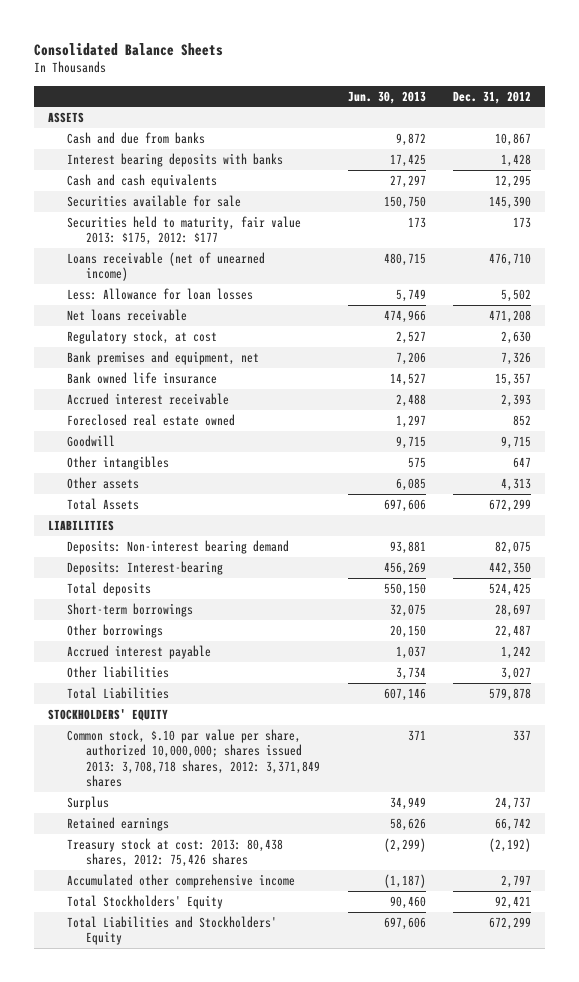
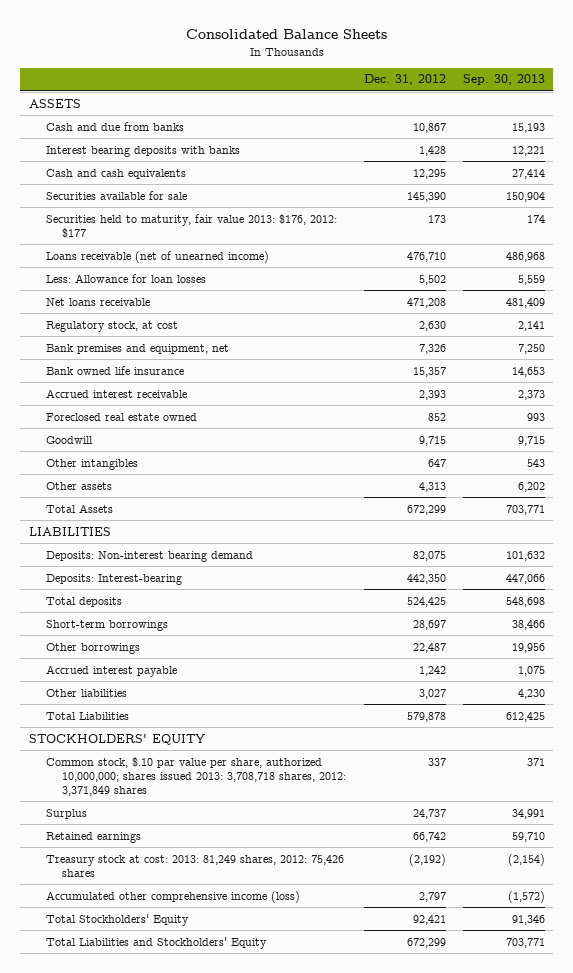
[347,90,426,104] Jun. 30, 2013 -> none
none -> [462,74,545,86] Sep. 30, 2013
[66,215,301,246] Securities held to maturity, fair value 2013: $175, 2012: $177 -> [45,213,337,238] Securities held to maturity, fair value 2013: $176, 2012: $177
[66,837,283,868] Treasury stock at cost: 2013: 80,438 shares, 2012: 75,426 shares -> [45,854,344,877] Treasury stock at cost: 2013: 81,249 shares, 2012: 75,426 shares
[66,873,295,888] Accumulated other comprehensive income -> [45,890,300,903] Accumulated other comprehensive income (loss)

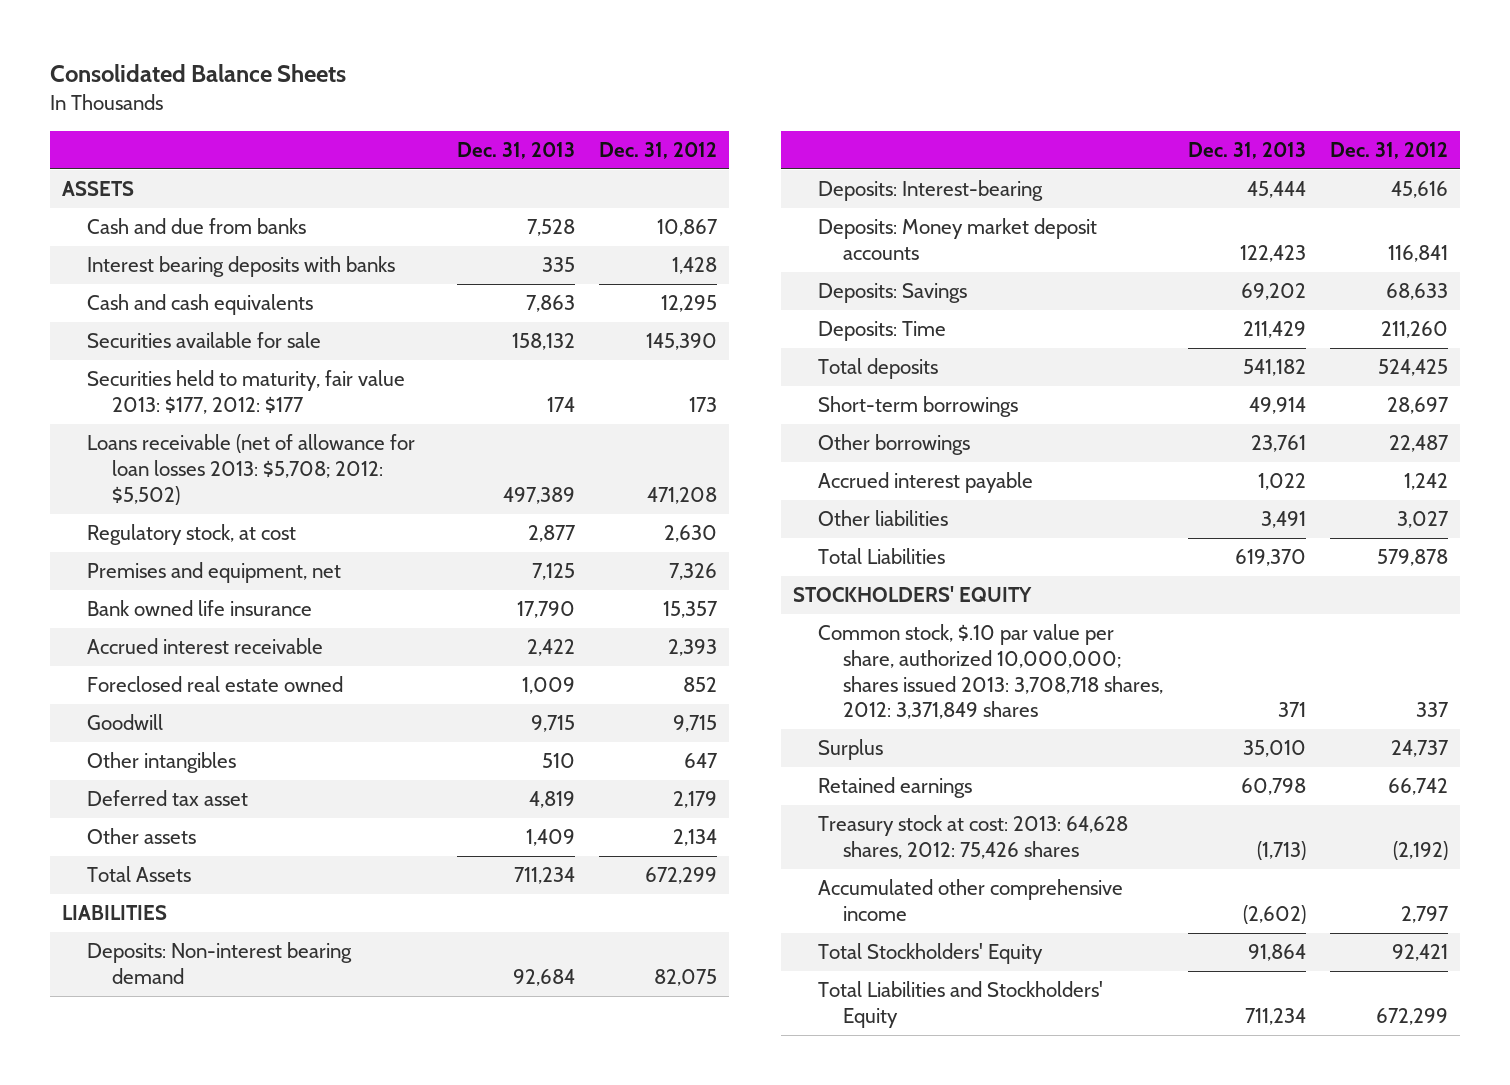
[462,74,545,86] Sep. 30, 2013 -> none
none -> [456,142,575,160] Dec. 31, 2013
[45,250,269,263] Loans receivable (net of unearned income) -> none
[45,273,206,283] Less: Allowance for loan losses -> none
[45,213,337,238] Securities held to maturity, fair value 2013: $176, 2012: $177 -> [87,370,406,415] Securities held to maturity, fair value 2013: $177, 2012: $177
[45,297,150,306] Net loans receivable -> [87,434,416,505] Loans receivable (net of allowance for loan losses 2013: $5,708; 2012: $5,502)
[45,343,229,354] Bank premises and equipment, net -> [87,562,342,584] Premises and equipment, net
none -> [87,790,249,807] Deferred tax asset
[418,481,446,492] 4,313 -> [672,829,717,847] 2,134
[406,573,446,584] 442,350 -> [1391,181,1449,199] 45,616
none -> [818,218,1098,261] Deposits: Money market deposit accounts
none -> [818,283,968,304] Deposits: Savings
none -> [818,321,947,342] Deposits: Time
[45,854,344,877] Treasury stock at cost: 2013: 81,249 shares, 2012: 75,426 shares -> [818,815,1129,860] Treasury stock at cost: 2013: 64,628 shares, 2012: 75,426 shares
[45,890,300,903] Accumulated other comprehensive income (loss) -> [818,879,1124,922] Accumulated other comprehensive income

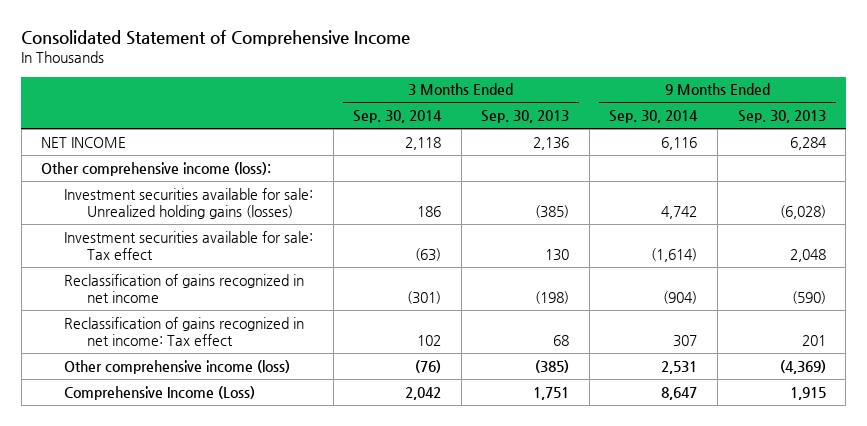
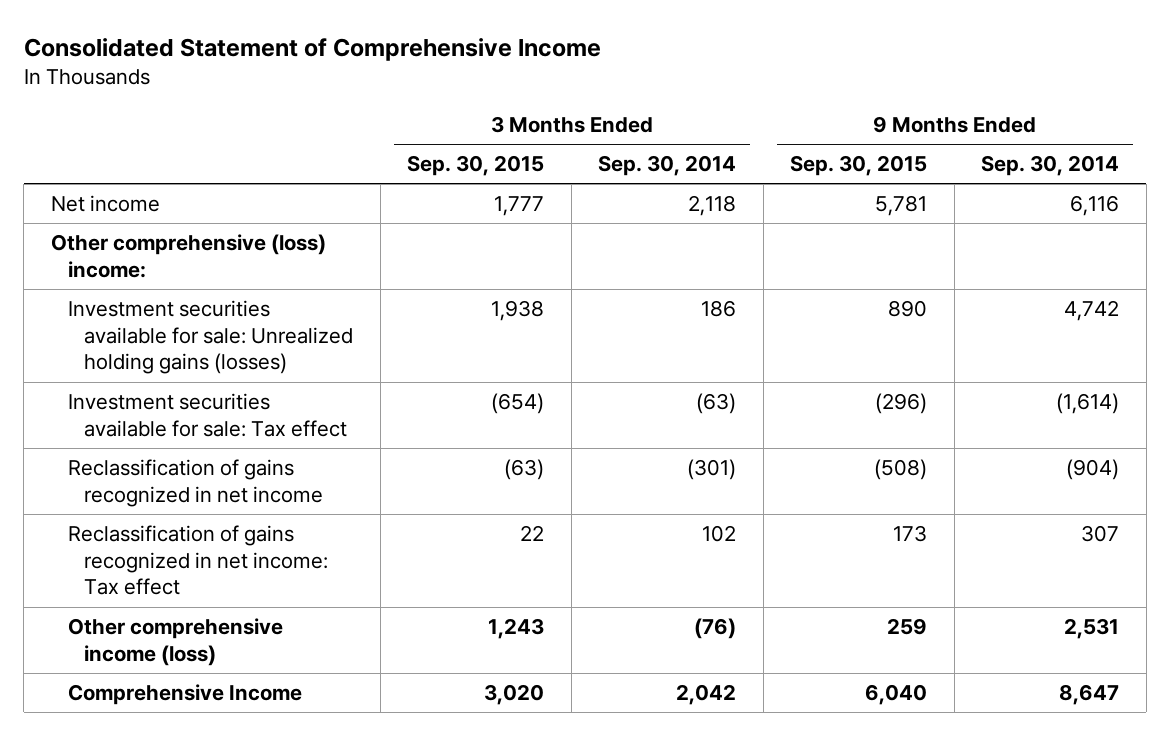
[481,110,570,124] Sep. 30, 2013 -> none
[737,110,826,124] Sep. 30, 2013 -> none
none -> [407,155,545,177] Sep. 30, 2015
none -> [790,155,928,177] Sep. 30, 2015
[41,136,127,148] NET INCOME -> [50,194,160,212] Net income
[41,161,272,176] Other comprehensive income (loss): -> [50,233,326,278] Other comprehensive (loss) income:
[63,385,255,400] Comprehensive Income (Loss) -> [67,683,302,705] Comprehensive Income

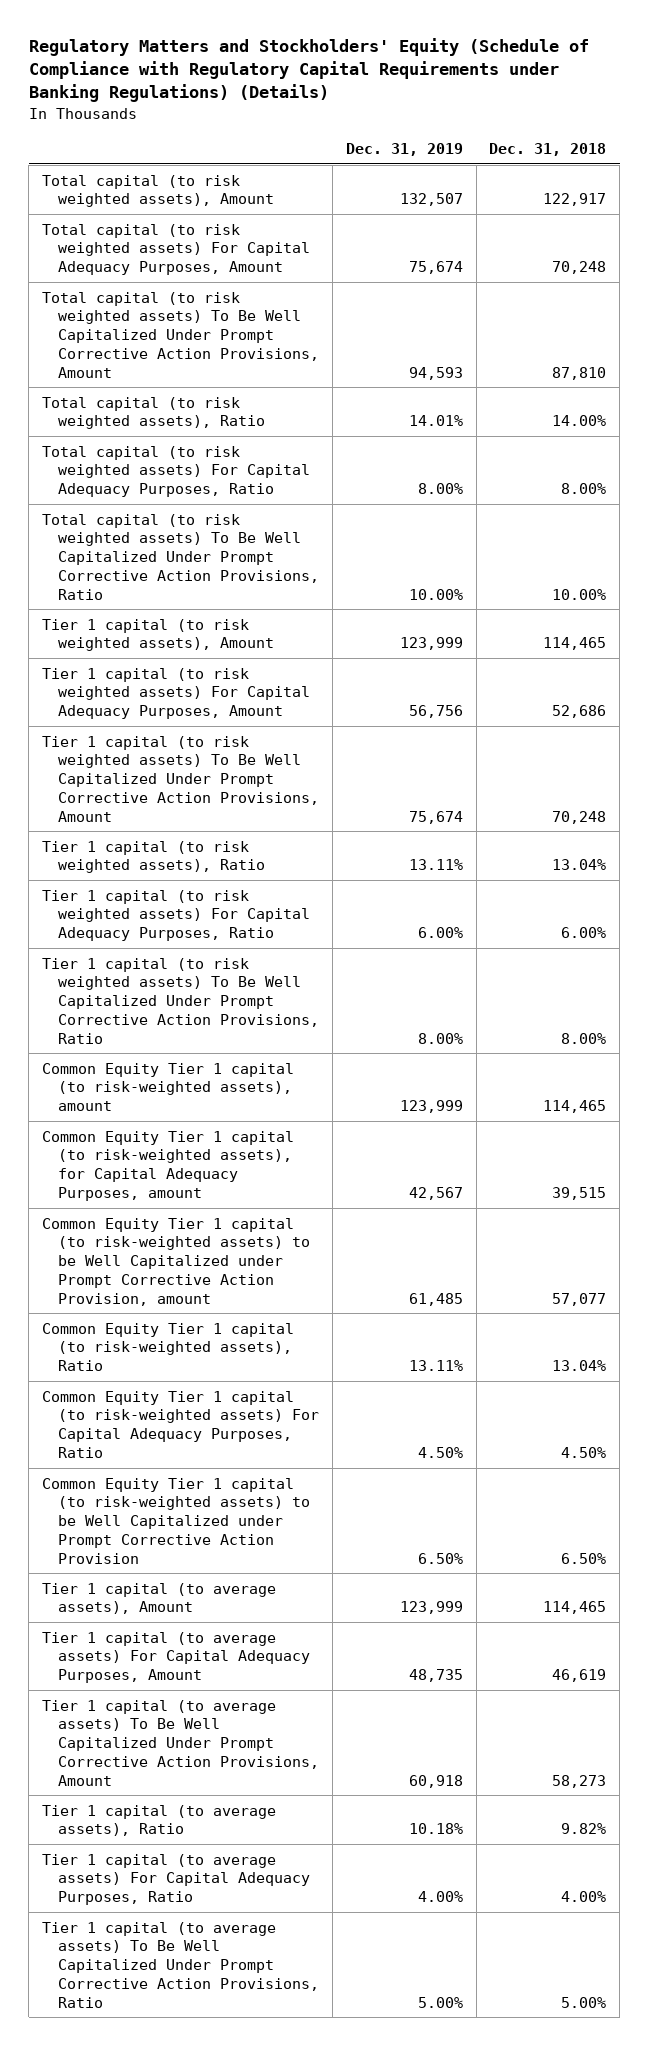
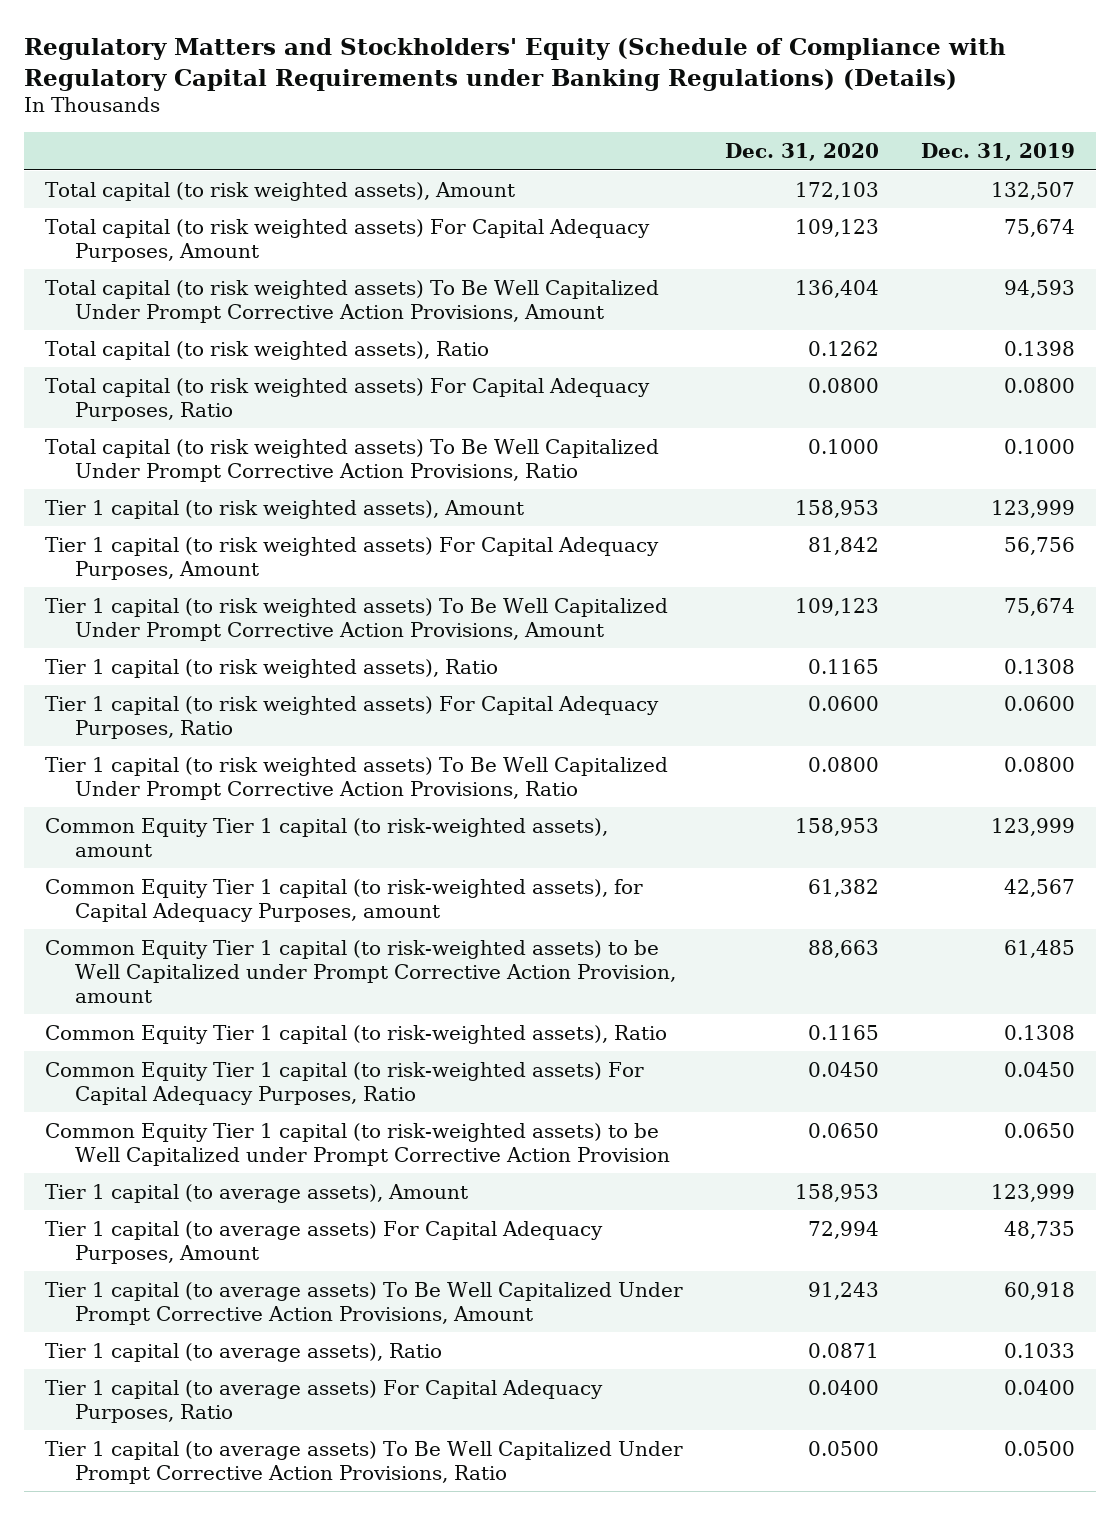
[489,143,607,157] Dec. 31, 2018 -> none
none -> [724,143,879,162] Dec. 31, 2020
[408,415,463,427] 14.01% -> [1003,340,1075,356] 0.1398
[417,483,463,495] 8.00% -> [1003,377,1075,393] 0.0800
[408,588,463,600] 10.00% -> [1003,438,1075,454] 0.1000
[408,859,463,871] 13.11% -> [1003,658,1075,674] 0.1308
[417,927,463,939] 6.00% -> [1003,695,1075,711] 0.0600
[417,1032,463,1044] 8.00% -> [1003,756,1075,772] 0.0800
[408,1360,463,1372] 13.11% -> [1003,1024,1075,1040] 0.1308
[417,1446,463,1458] 4.50% -> [1003,1061,1075,1077] 0.0450
[417,1552,463,1564] 6.50% -> [1003,1122,1075,1138] 0.0650
[408,1823,463,1835] 10.18% -> [1003,1342,1075,1358] 0.1033
[417,1891,463,1903] 4.00% -> [1003,1379,1075,1395] 0.0400
[417,1996,463,2008] 5.00% -> [1003,1440,1075,1456] 0.0500

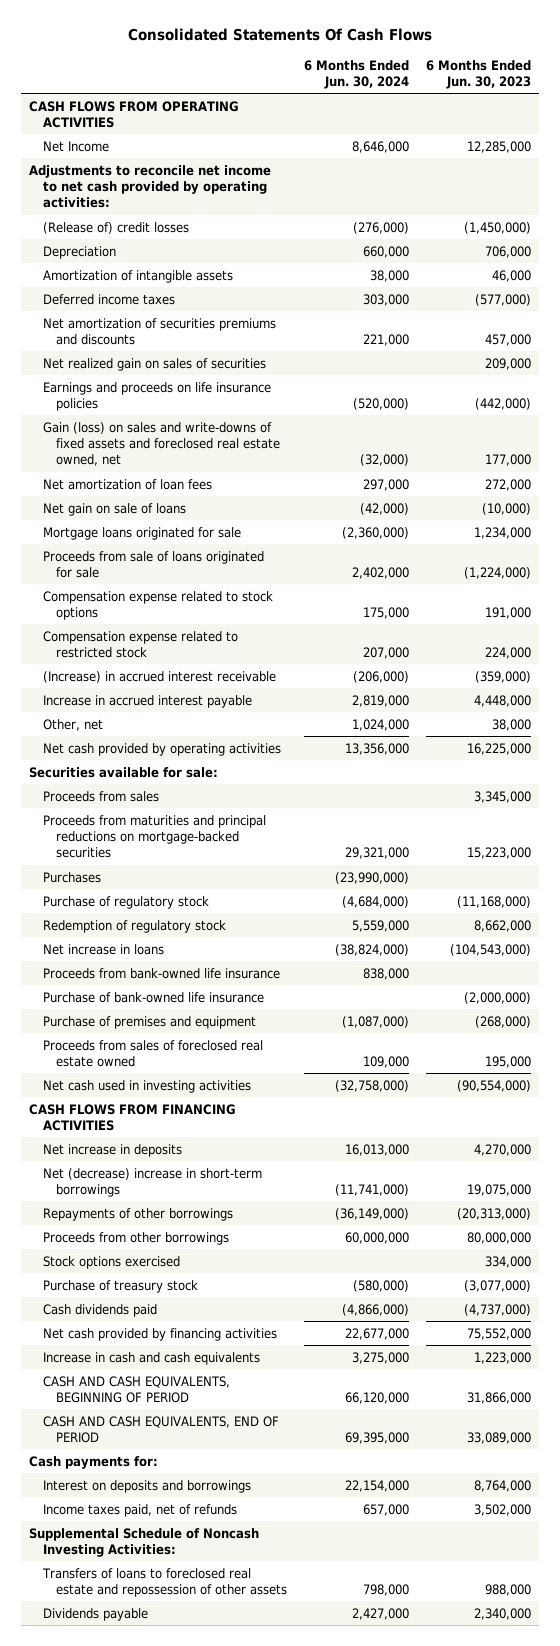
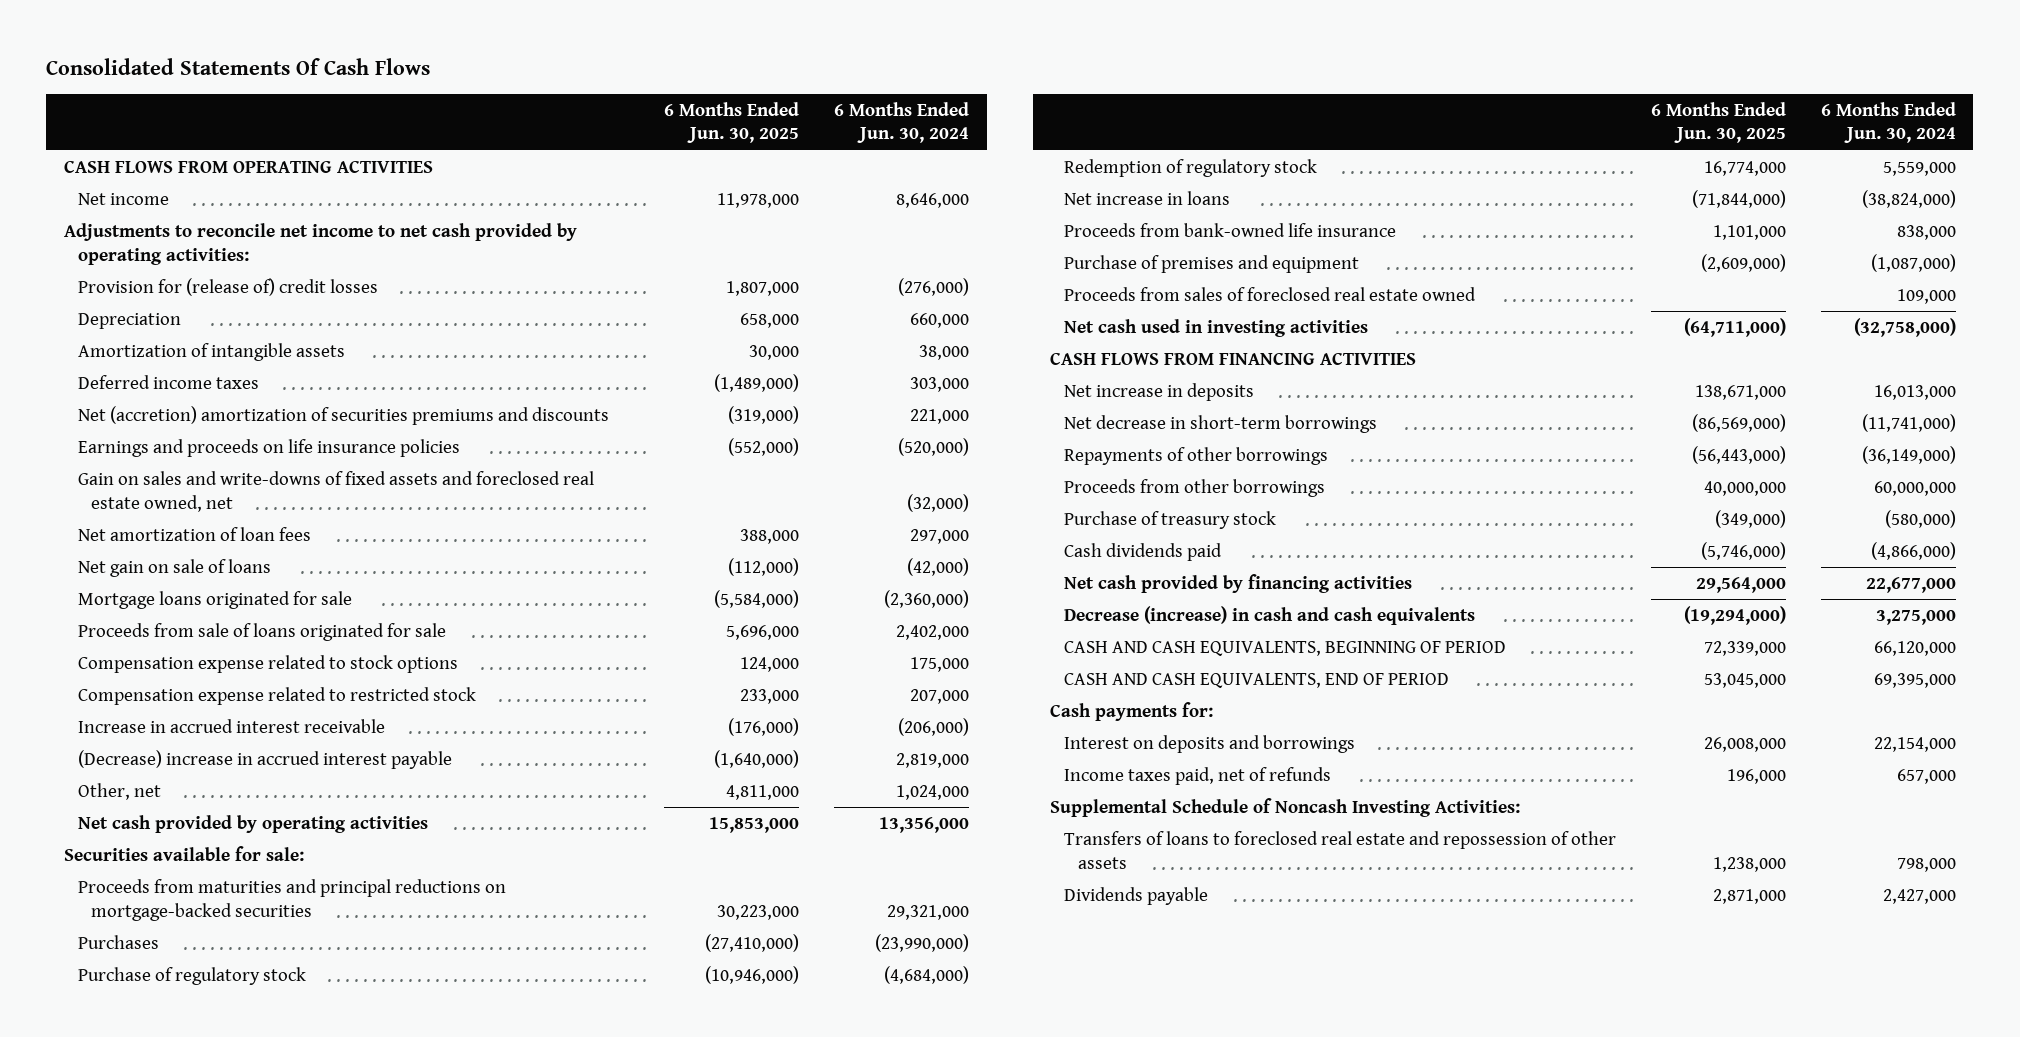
[425,59,531,90] 6 Months Ended Jun. 30, 2023 -> none
none -> [664,101,800,144] 6 Months Ended Jun. 30, 2025
[42,140,109,152] Net Income -> [77,192,169,205] Net income
[42,221,189,234] (Release of) credit losses -> [77,277,378,296] Provision for (release of) credit losses
[42,357,266,371] Net realized gain on sales of securities -> none
[42,317,276,345] Net amortization of securities premiums and discounts -> [77,405,609,425] Net (accretion) amortization of securities premiums and discounts
[42,421,281,467] Gain (loss) on sales and write-downs of fixed assets and foreclosed real estate owned, net -> [77,470,594,512] Gain on sales and write-downs of fixed assets and foreclosed real estate owned, net
[42,670,276,683] (Increase) in accrued interest receivable -> [77,718,385,733] Increase in accrued interest receivable
[42,694,252,708] Increase in accrued interest payable -> [77,749,452,769] (Decrease) increase in accrued interest payable
[42,790,159,802] Proceeds from sales -> none
[42,991,264,1003] Purchase of bank-owned life insurance -> none
[42,1167,262,1197] Net (decrease) increase in short-term borrowings -> [1064,414,1378,433] Net decrease in short-term borrowings
[42,1255,180,1269] Stock options exercised -> none
[42,1351,260,1365] Increase in cash and cash equivalents -> [1064,605,1476,625] Decrease (increase) in cash and cash equivalents

